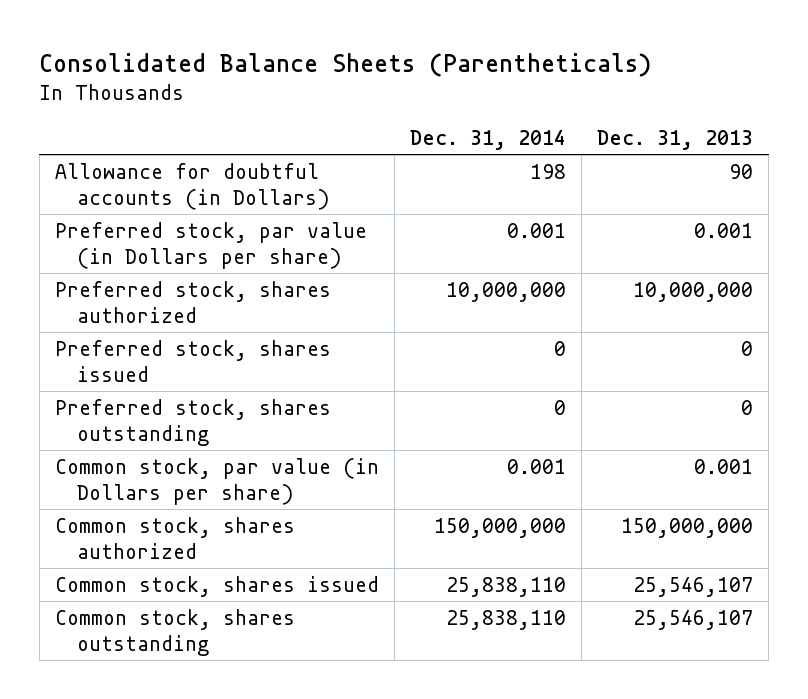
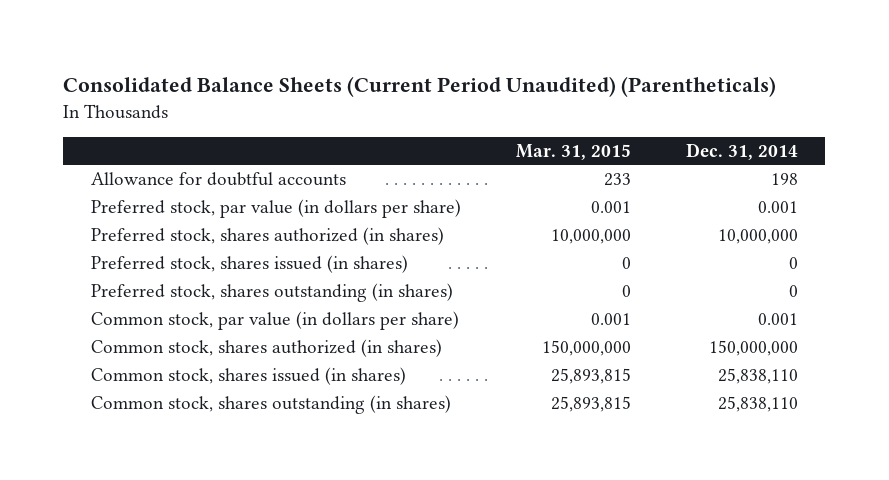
[39,52,652,77] Consolidated Balance Sheets (Parentheticals) -> [63,76,777,98] Consolidated Balance Sheets (Current Period Unaudited) (Parentheticals)
[597,130,754,151] Dec. 31, 2013 -> none
none -> [515,143,631,160] Mar. 31, 2015
[54,162,330,210] Allowance for doubtful accounts (in Dollars) -> [90,172,346,187] Allowance for doubtful accounts
[54,221,367,269] Preferred stock, par value (in Dollars per share) -> [90,199,461,219] Preferred stock, par value (in dollars per share)
[54,280,331,323] Preferred stock, shares authorized -> [90,227,444,246] Preferred stock, shares authorized (in shares)
[54,339,331,382] Preferred stock, shares issued -> [90,255,408,274] Preferred stock, shares issued (in shares)
[54,398,331,446] Preferred stock, shares outstanding -> [90,283,453,303] Preferred stock, shares outstanding (in shares)
[54,457,379,505] Common stock, par value (in Dollars per share) -> [90,311,459,331] Common stock, par value (in dollars per share)
[54,516,295,559] Common stock, shares authorized -> [90,339,442,358] Common stock, shares authorized (in shares)
[54,575,379,597] Common stock, shares issued -> [90,367,406,386] Common stock, shares issued (in shares)
[54,608,295,656] Common stock, shares outstanding -> [90,395,451,415] Common stock, shares outstanding (in shares)

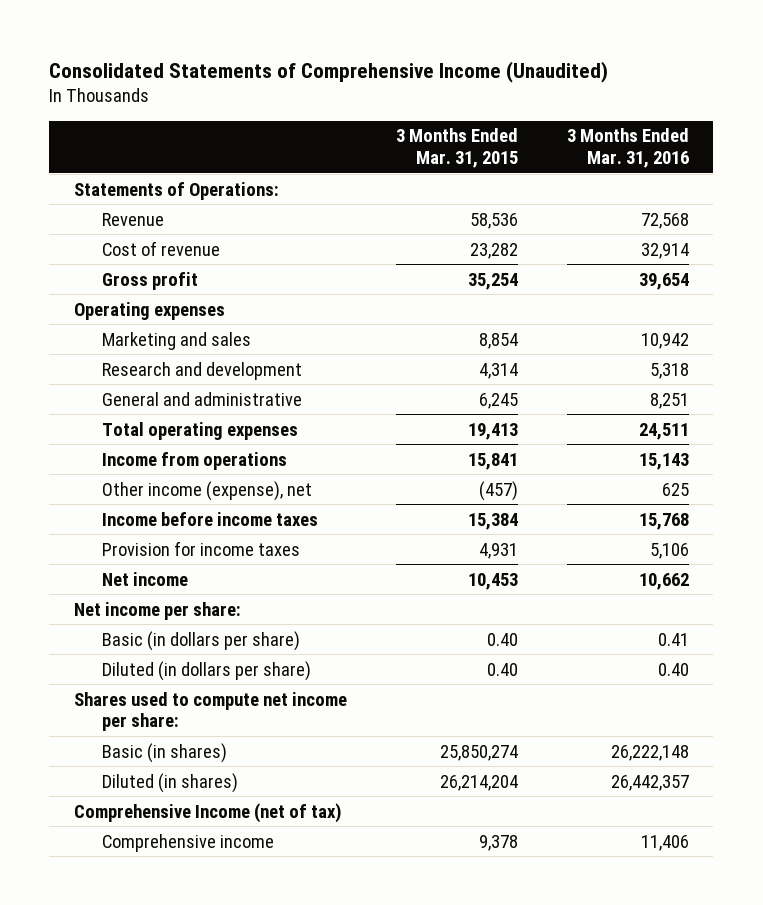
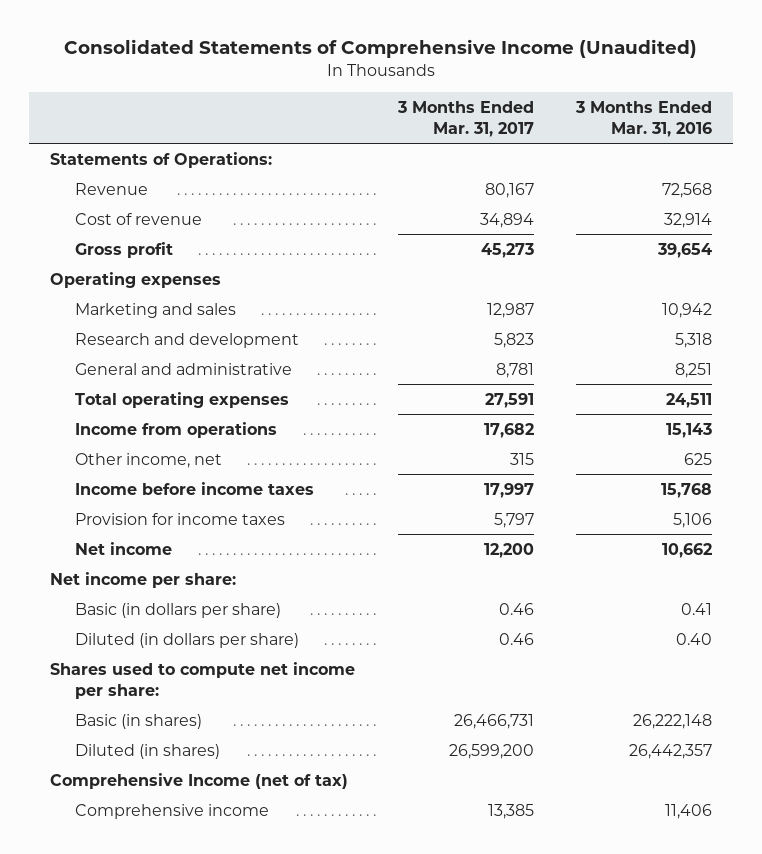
[395,128,518,169] 3 Months Ended Mar. 31, 2015 -> none
none -> [396,100,534,137] 3 Months Ended Mar. 31, 2017
[102,480,313,501] Other income (expense), net -> [74,452,222,468] Other income, net

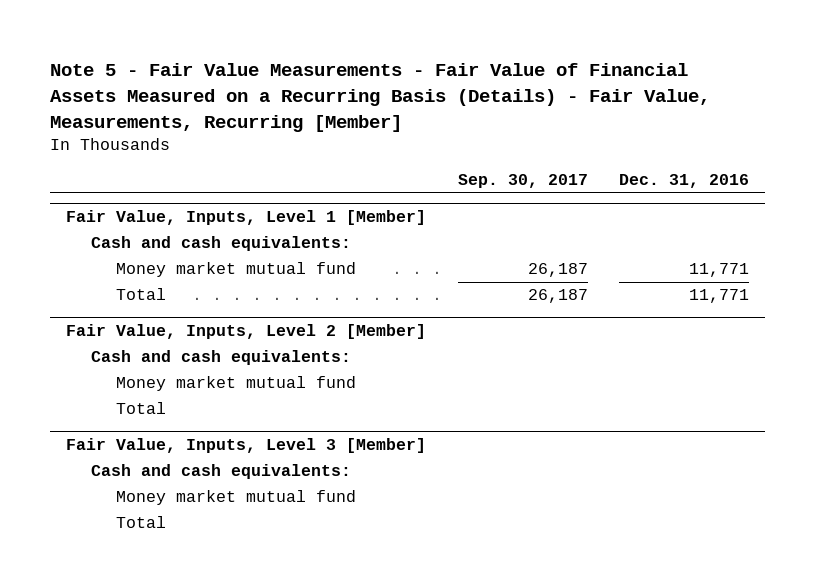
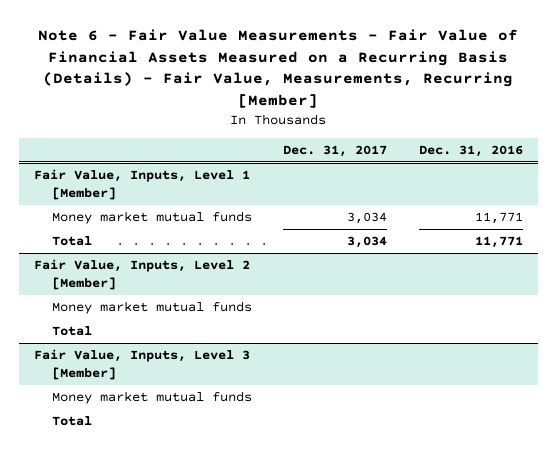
[50,63,711,132] Note 5 - Fair Value Measurements - Fair Value of Financial Assets Measured on a Recurring Basis (Details) - Fair Value, Measurements, Recurring [Member] -> [38,29,519,108] Note 6 - Fair Value Measurements - Fair Value of Financial Assets Measured on a Recurring Basis (Details) - Fair Value, Measurements, Recurring [Member]
[457,174,588,189] Sep. 30, 2017 -> none
none -> [283,144,388,157] Dec. 31, 2017
[90,236,351,252] Cash and cash equivalents: -> none
[115,262,356,278] Money market mutual fund -> [52,211,253,225] Money market mutual funds
[90,350,351,366] Cash and cash equivalents: -> none
[115,376,356,392] Money market mutual fund -> [52,301,253,315] Money market mutual funds
[90,464,351,480] Cash and cash equivalents: -> none
[115,490,356,506] Money market mutual fund -> [52,391,253,405] Money market mutual funds

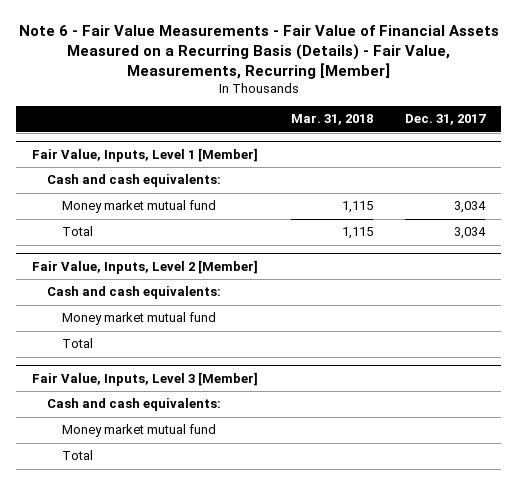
[418,144,523,157] Dec. 31, 2016 -> none
none -> [290,114,373,126] Mar. 31, 2018
none -> [46,174,221,188] Cash and cash equivalents:
[52,211,253,225] Money market mutual funds -> [61,200,216,214] Money market mutual fund
none -> [46,286,221,300] Cash and cash equivalents:
[52,301,253,315] Money market mutual funds -> [61,312,216,326] Money market mutual fund
none -> [46,398,221,412] Cash and cash equivalents:
[52,391,253,405] Money market mutual funds -> [61,424,216,438] Money market mutual fund

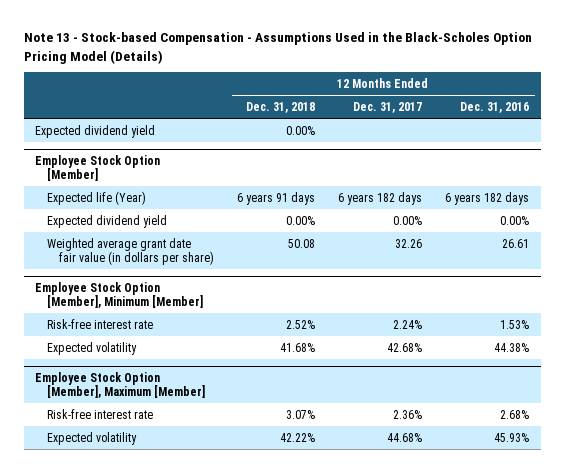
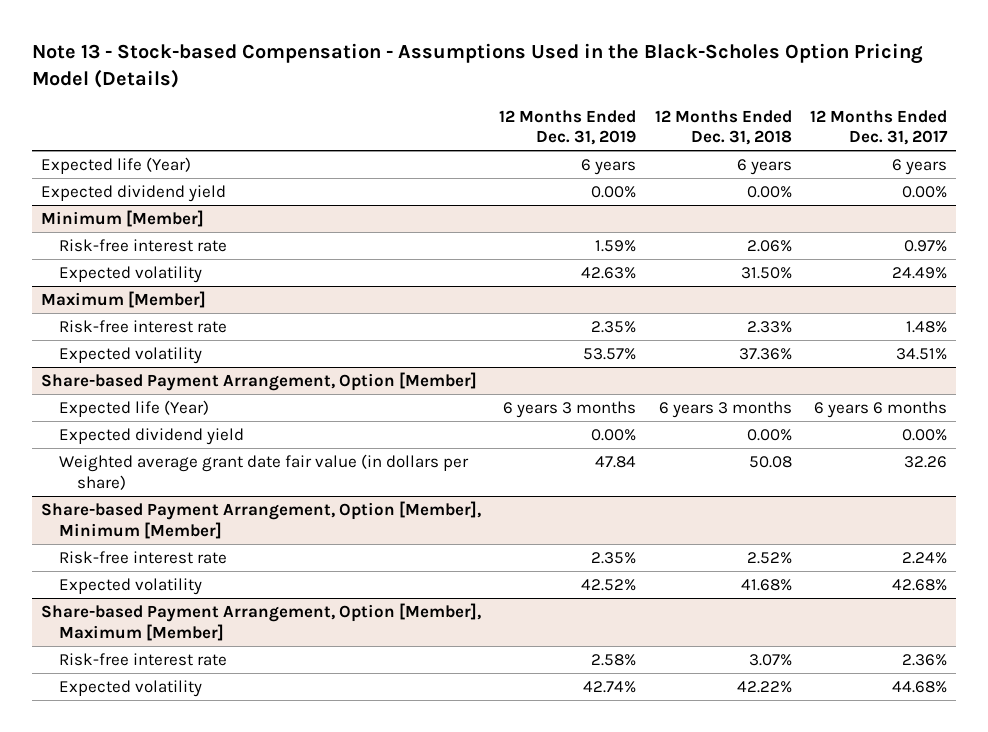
[460,102,530,114] Dec. 31, 2016 -> none
none -> [499,109,637,146] 12 Months Ended Dec. 31, 2019
[35,124,156,138] Expected dividend yield -> none
[35,154,161,181] Employee Stock Option [Member] -> none
[237,191,316,205] 6 years 91 days -> [736,159,792,176] 6 years
[338,191,423,205] 6 years 182 days -> [891,159,947,176] 6 years
none -> [40,210,204,228] Minimum [Member]
none -> [58,239,227,253] Risk-free interest rate
none -> [58,266,202,284] Expected volatility
none -> [40,291,206,309] Maximum [Member]
none -> [58,320,227,334] Risk-free interest rate
none -> [58,347,202,365] Expected volatility
none -> [40,372,477,392] Share-based Payment Arrangement, Option [Member]
none -> [58,400,209,418] Expected life (Year)
none -> [58,428,244,446] Expected dividend yield
[35,281,204,308] Employee Stock Option [Member], Minimum [Member] -> none
none -> [40,501,481,539] Share-based Payment Arrangement, Option [Member], Minimum [Member]
[35,371,206,398] Employee Stock Option [Member], Maximum [Member] -> none
none -> [40,603,481,641] Share-based Payment Arrangement, Option [Member], Maximum [Member]

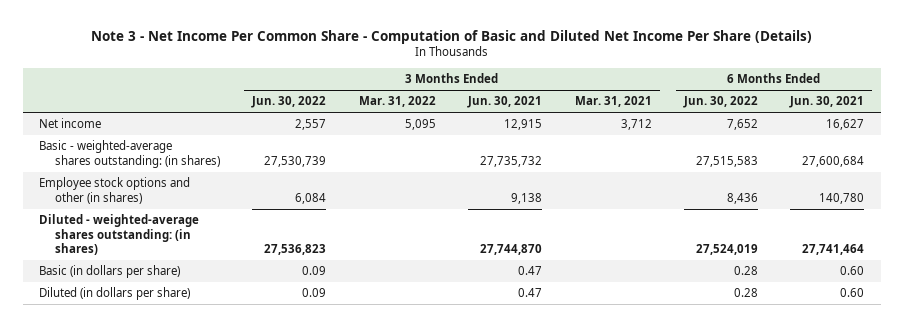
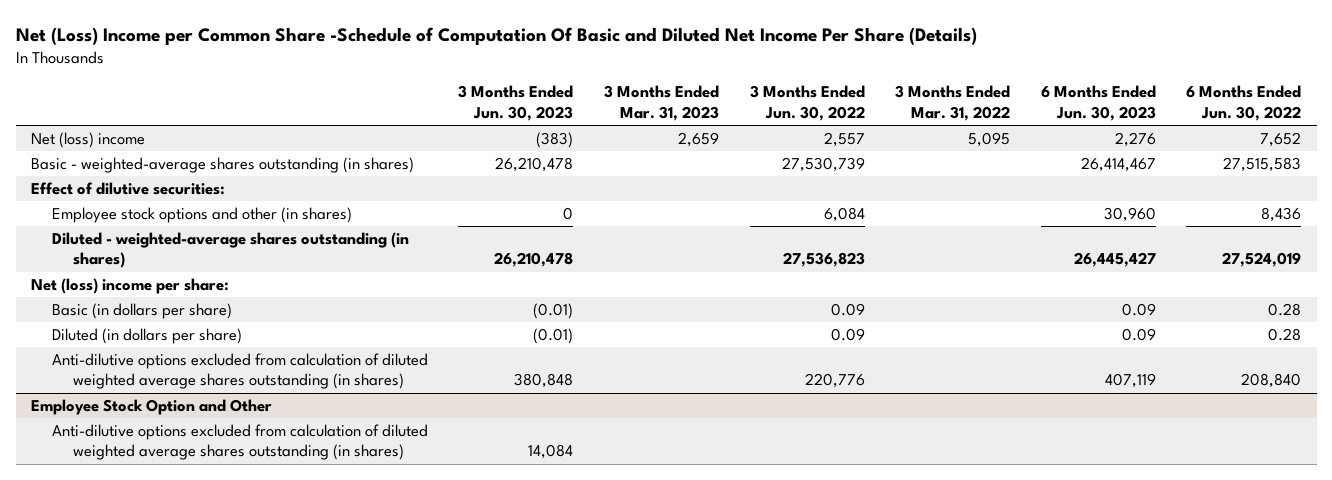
[90,29,812,44] Note 3 - Net Income Per Common Share - Computation of Basic and Diluted Net Income Per Share (Details) -> [15,26,977,45] Net (Loss) Income per Common Share -Schedule of Computation Of Basic and Diluted Net Income Per Share (Details)
[467,96,543,109] Jun. 30, 2021 -> none
[574,96,652,108] Mar. 31, 2021 -> none
[789,96,865,109] Jun. 30, 2021 -> none
none -> [458,85,574,121] 3 Months Ended Jun. 30, 2023
none -> [604,85,720,121] 3 Months Ended Mar. 31, 2023
none -> [1040,85,1156,121] 6 Months Ended Jun. 30, 2023
[38,118,101,129] Net income -> [30,132,145,149] Net (loss) income
[38,140,221,168] Basic - weighted-average shares outstanding: (in shares) -> [30,157,414,174] Basic - weighted-average shares outstanding (in shares)
none -> [30,182,225,196] Effect of dilutive securities:
[38,214,199,255] Diluted - weighted-average shares outstanding: (in shares) -> [51,232,409,269] Diluted - weighted-average shares outstanding (in shares)
none -> [30,278,229,295] Net (loss) income per share:
none -> [51,353,428,390] Anti-dilutive options excluded from calculation of diluted weighted average shares outstanding (in shares)
none -> [30,399,272,416] Employee Stock Option and Other
none -> [51,424,428,461] Anti-dilutive options excluded from calculation of diluted weighted average shares outstanding (in shares)

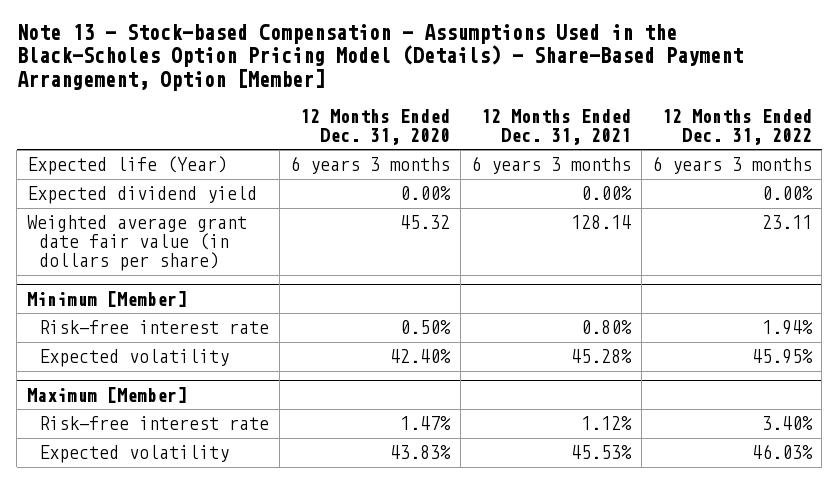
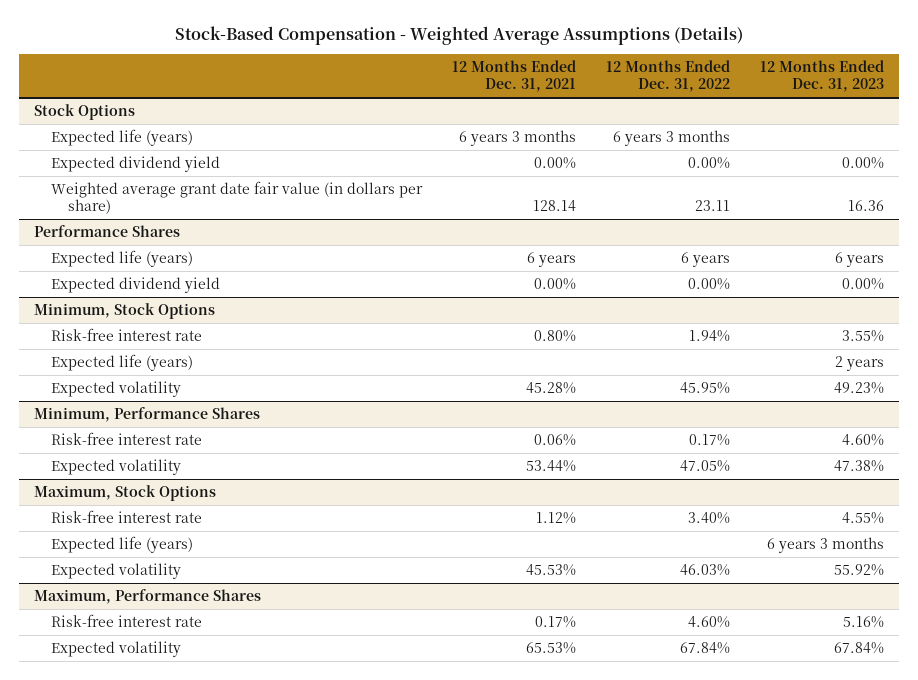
[16,24,743,91] Note 13 - Stock-based Compensation - Assumptions Used in the Black-Scholes Option Pricing Model (Details) - Share-Based Payment Arrangement, Option [Member] -> [174,26,743,46] Stock-Based Compensation - Weighted Average Assumptions (Details)
[299,108,450,145] 12 Months Ended Dec. 31, 2020 -> none
none -> [759,60,884,93] 12 Months Ended Dec. 31, 2023
none -> [33,104,135,121] Stock Options
[27,156,228,176] Expected life (Year) -> [51,129,194,147] Expected life (years)
[27,290,188,307] Minimum [Member] -> none
none -> [33,225,180,238] Performance Shares
none -> [51,250,194,268] Expected life (years)
none -> [51,277,221,294] Expected dividend yield
none -> [33,303,215,320] Minimum, Stock Options
none -> [51,354,194,372] Expected life (years)
[27,386,188,403] Maximum [Member] -> none
none -> [33,407,260,423] Minimum, Performance Shares
none -> [51,432,203,446] Risk-free interest rate
none -> [51,459,182,476] Expected volatility
none -> [33,485,216,502] Maximum, Stock Options
none -> [51,536,194,554] Expected life (years)
none -> [33,589,261,605] Maximum, Performance Shares
none -> [51,614,203,628] Risk-free interest rate
none -> [51,641,182,658] Expected volatility

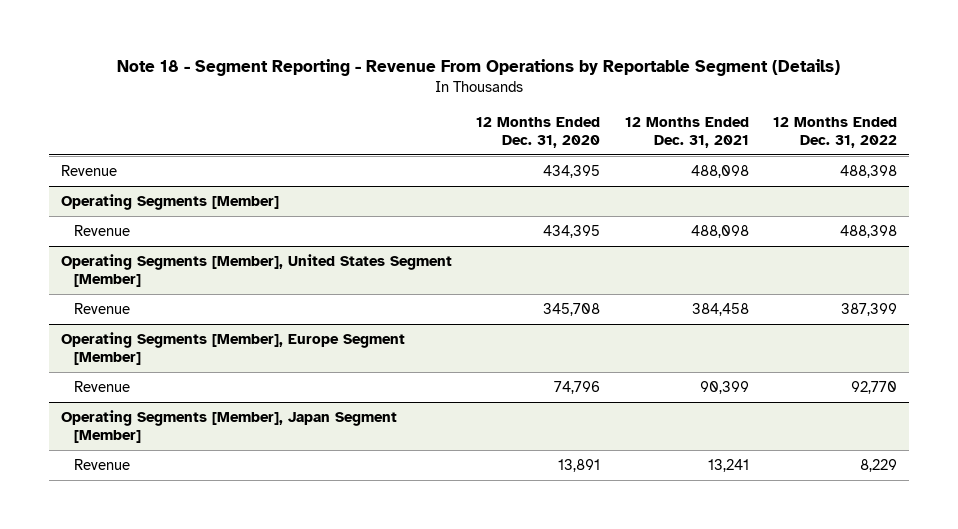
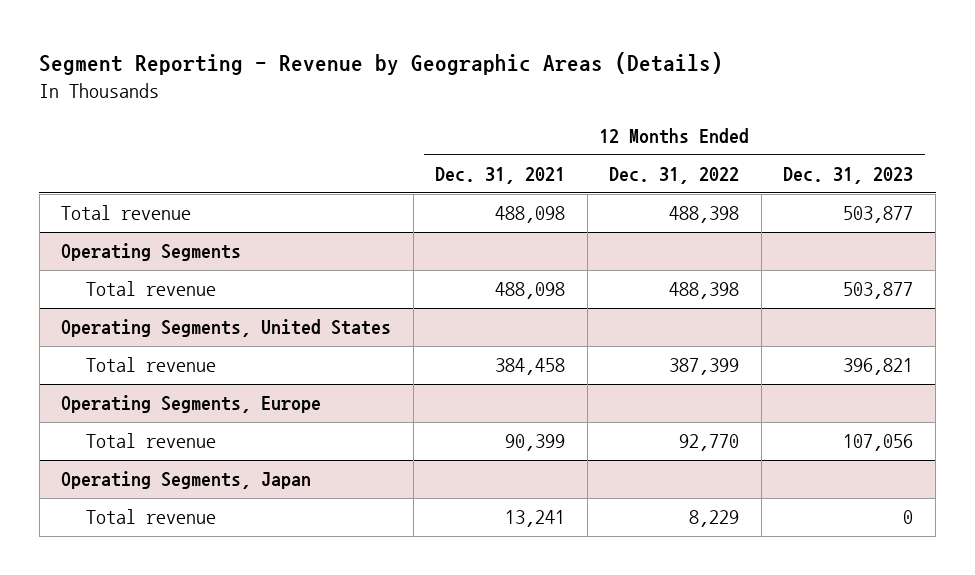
[117,59,841,77] Note 18 - Segment Reporting - Revenue From Operations by Reportable Segment (Details) -> [39,51,724,75] Segment Reporting - Revenue by Geographic Areas (Details)
[476,116,601,149] 12 Months Ended Dec. 31, 2020 -> none
none -> [783,167,914,185] Dec. 31, 2023
[61,164,118,176] Revenue -> [61,205,192,221] Total revenue
[61,193,280,210] Operating Segments [Member] -> [61,243,242,262] Operating Segments
[74,224,131,236] Revenue -> [86,281,217,297] Total revenue
[61,253,453,287] Operating Segments [Member], United States Segment [Member] -> [61,319,392,338] Operating Segments, United States
[74,302,131,314] Revenue -> [86,357,217,373] Total revenue
[61,331,406,365] Operating Segments [Member], Europe Segment [Member] -> [61,395,322,414] Operating Segments, Europe
[74,380,131,392] Revenue -> [86,433,217,449] Total revenue
[61,409,398,443] Operating Segments [Member], Japan Segment [Member] -> [61,471,312,490] Operating Segments, Japan
[74,458,131,470] Revenue -> [86,509,217,525] Total revenue

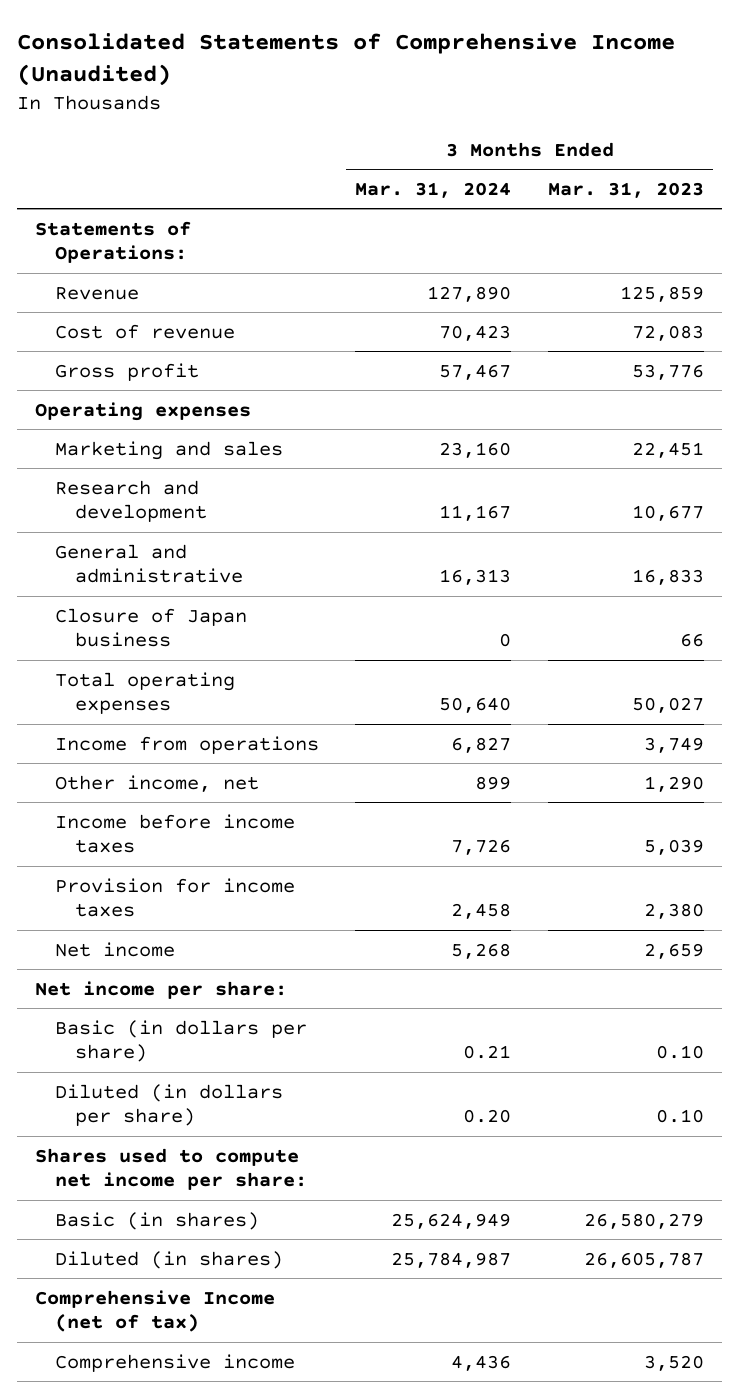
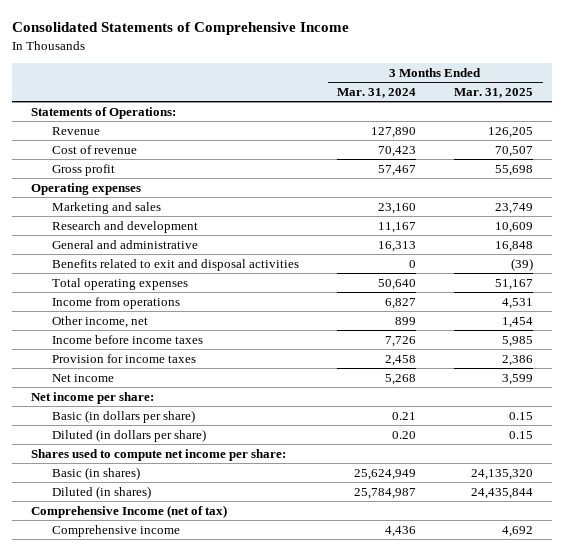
[16,32,675,87] Consolidated Statements of Comprehensive Income (Unaudited) -> [12,22,350,36] Consolidated Statements of Comprehensive Income
[547,181,704,198] Mar. 31, 2023 -> none
none -> [454,87,534,98] Mar. 31, 2025
[54,607,247,648] Closure of Japan business -> none
none -> [51,258,299,271] Benefits related to exit and disposal activities

